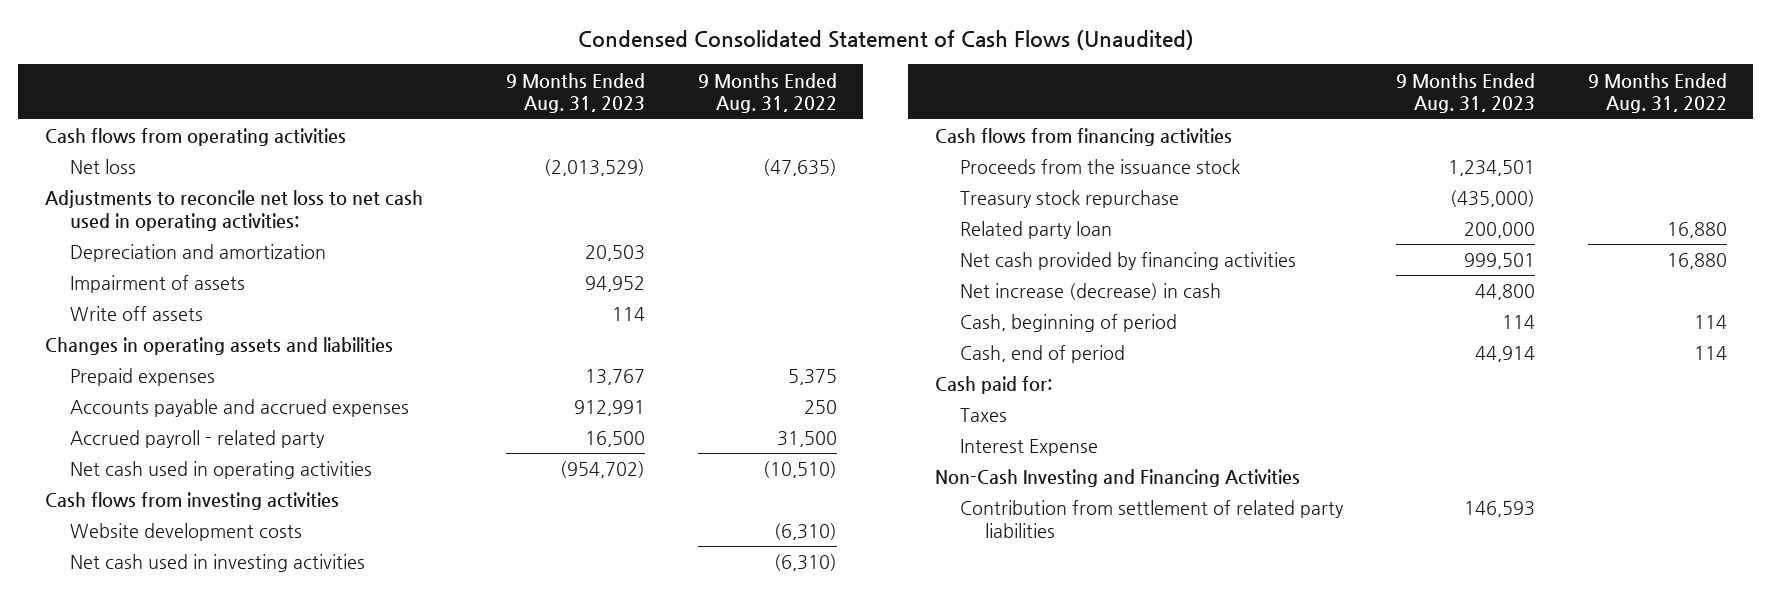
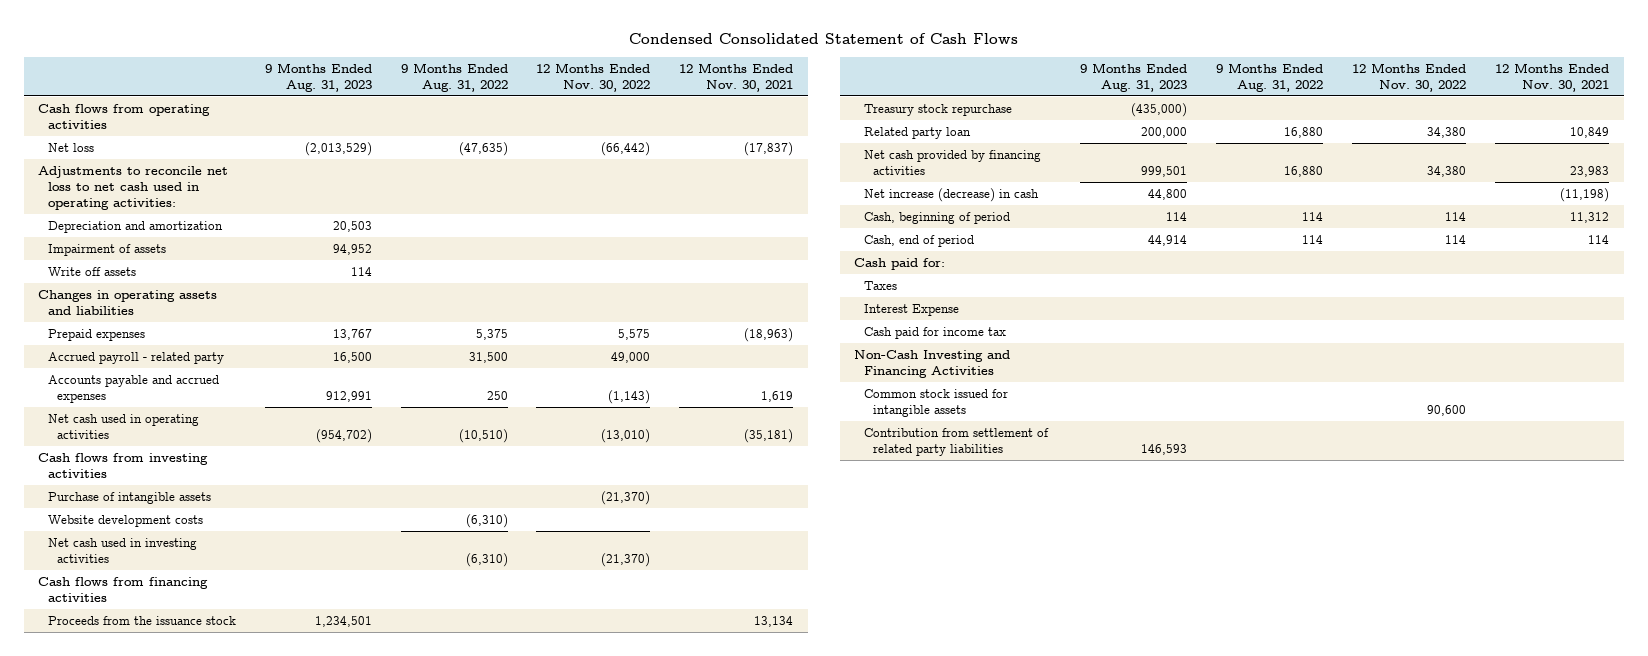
[577,30,1194,51] Condensed Consolidated Statement of Cash Flows (Unaudited) -> [628,32,1018,44] Condensed Consolidated Statement of Cash Flows
none -> [536,62,651,92] 12 Months Ended Nov. 30, 2022
none -> [679,62,794,92] 12 Months Ended Nov. 30, 2021
[69,399,409,418] Accounts payable and accrued expenses -> [47,374,219,403] Accounts payable and accrued expenses
none -> [47,491,211,504] Purchase of intangible assets
none -> [863,326,1006,339] Cash paid for income tax
none -> [863,388,1008,417] Common stock issued for intangible assets

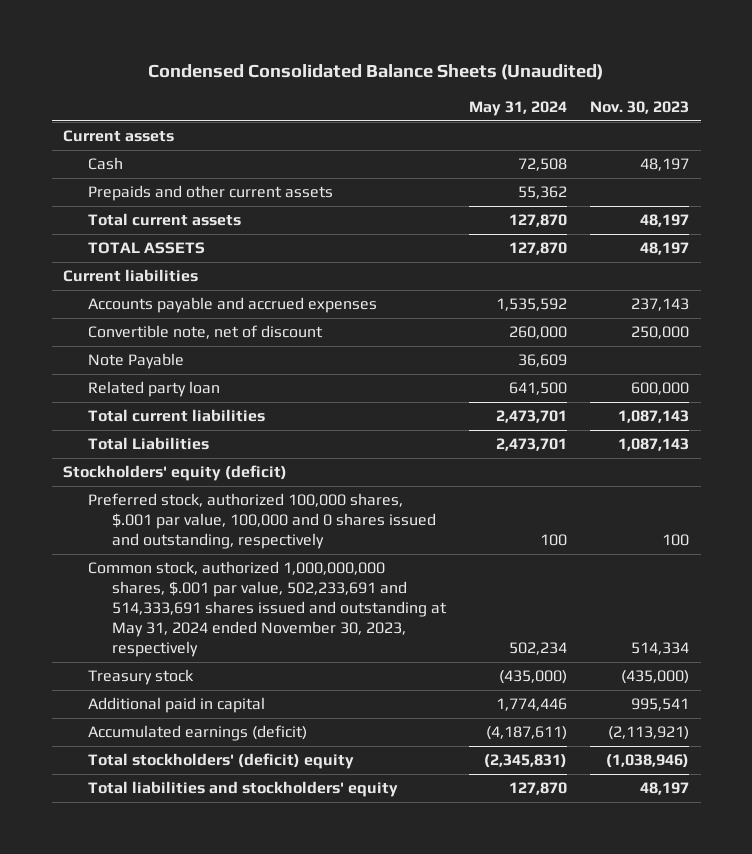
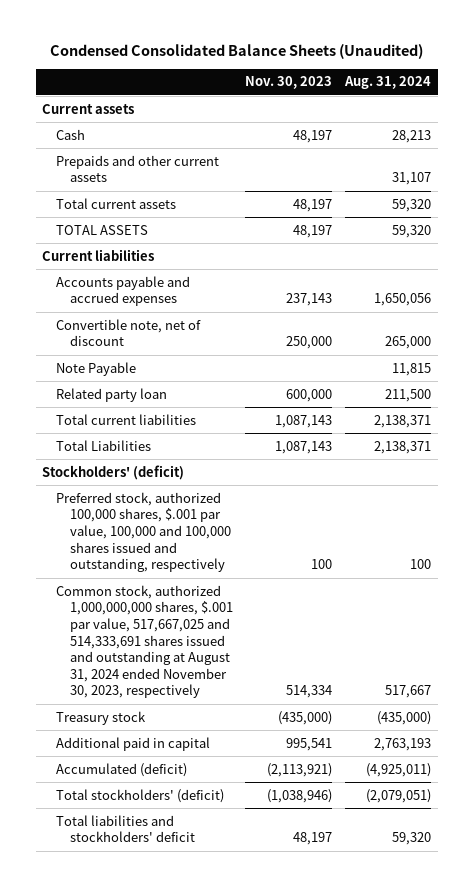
[469,101,568,117] May 31, 2024 -> none
none -> [344,76,432,90] Aug. 31, 2024
[63,465,288,482] Stockholders' equity (deficit) -> [42,464,185,480] Stockholders' (deficit)
[87,493,437,550] Preferred stock, authorized 100,000 shares, $.001 par value, 100,000 and 0 shares issued and outstanding, respectively -> [55,491,231,573] Preferred stock, authorized 100,000 shares, $.001 par value, 100,000 and 100,000 shares issued and outstanding, respectively
[87,561,448,658] Common stock, authorized 1,000,000,000 shares, $.001 par value, 502,233,691 and 514,333,691 shares issued and outstanding at May 31, 2024 ended November 30, 2023, respectively -> [55,584,233,699] Common stock, authorized 1,000,000,000 shares, $.001 par value, 517,667,025 and 514,333,691 shares issued and outstanding at August 31, 2024 ended November 30, 2023, respectively
[87,725,307,742] Accumulated earnings (deficit) -> [55,762,187,777] Accumulated (deficit)
[87,753,354,770] Total stockholders' (deficit) equity -> [55,788,224,803] Total stockholders' (deficit)
[87,781,398,798] Total liabilities and stockholders' equity -> [55,814,195,843] Total liabilities and stockholders' deficit

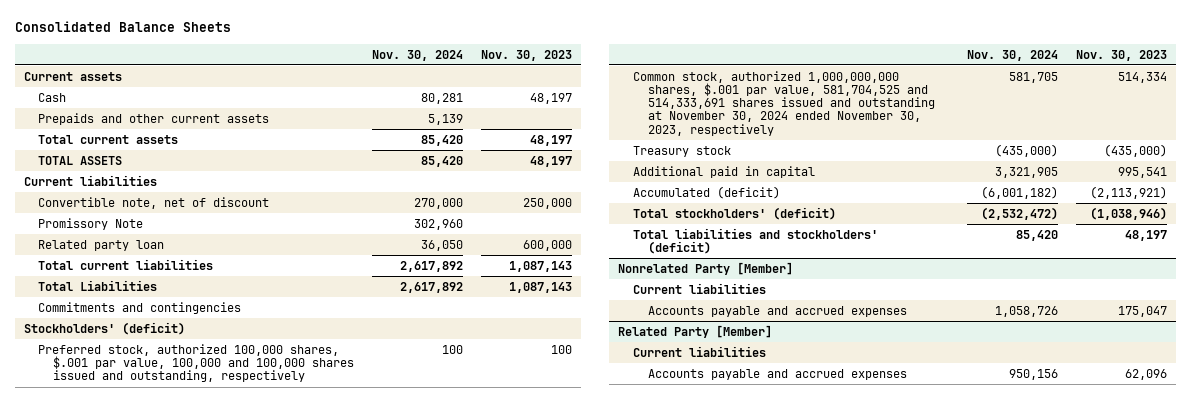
[49,43,423,59] Condensed Consolidated Balance Sheets (Unaudited) -> [14,21,231,33] Consolidated Balance Sheets
[344,76,432,90] Aug. 31, 2024 -> none
none -> [371,49,463,61] Nov. 30, 2024
[55,275,190,307] Accounts payable and accrued expenses -> none
[55,361,136,376] Note Payable -> none
none -> [38,217,144,230] Promissory Note
none -> [38,301,242,314] Commitments and contingencies
[55,584,233,699] Common stock, authorized 1,000,000,000 shares, $.001 par value, 517,667,025 and 514,333,691 shares issued and outstanding at August 31, 2024 ended November 30, 2023, respectively -> [633,70,935,136] Common stock, authorized 1,000,000,000 shares, $.001 par value, 581,704,525 and 514,333,691 shares issued and outstanding at November 30, 2024 ended November 30, 2023, respectively
[55,814,195,843] Total liabilities and stockholders' deficit -> [633,227,879,255] Total liabilities and stockholders' (deficit)
none -> [618,261,794,275] Nonrelated Party [Member]
none -> [633,282,767,294] Current liabilities
none -> [647,305,907,317] Accounts payable and accrued expenses
none -> [618,324,773,338] Related Party [Member]
none -> [633,345,767,357] Current liabilities
none -> [647,368,907,380] Accounts payable and accrued expenses

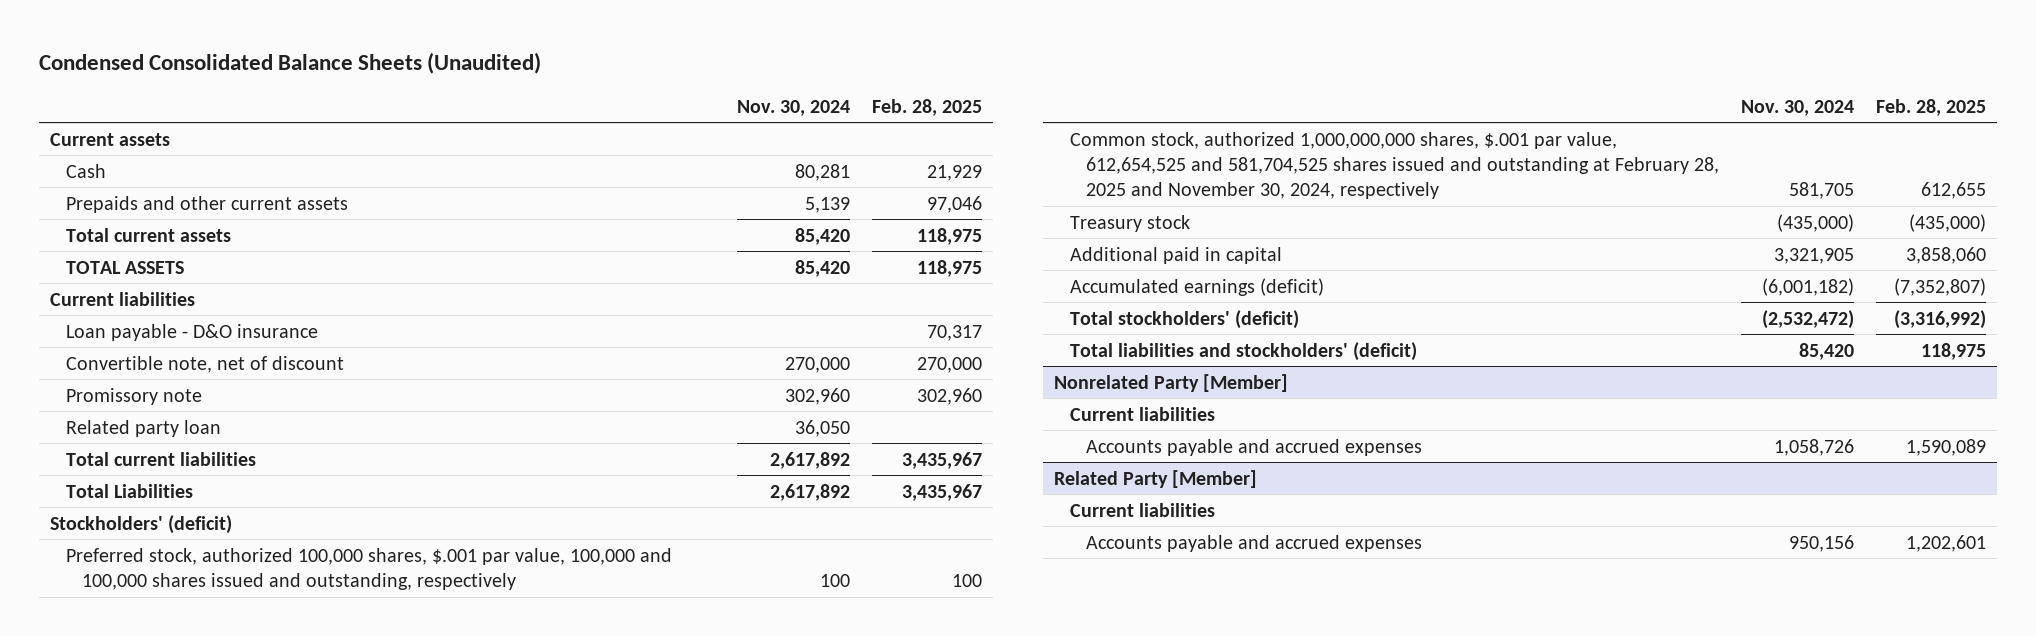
[14,21,231,33] Consolidated Balance Sheets -> [38,51,541,74] Condensed Consolidated Balance Sheets (Unaudited)
[480,49,572,61] Nov. 30, 2023 -> none
none -> [871,98,982,116] Feb. 28, 2025
none -> [65,323,318,341] Loan payable - D&O insurance
[38,217,144,230] Promissory Note -> [65,387,202,405] Promissory note
[38,301,242,314] Commitments and contingencies -> none
[633,70,935,136] Common stock, authorized 1,000,000,000 shares, $.001 par value, 581,704,525 and 514,333,691 shares issued and outstanding at November 30, 2024 ended November 30, 2023, respectively -> [1070,131,1720,200] Common stock, authorized 1,000,000,000 shares, $.001 par value, 612,654,525 and 581,704,525 shares issued and outstanding at February 28, 2025 and November 30, 2024, respectively
[633,185,781,199] Accumulated (deficit) -> [1070,277,1325,296] Accumulated earnings (deficit)

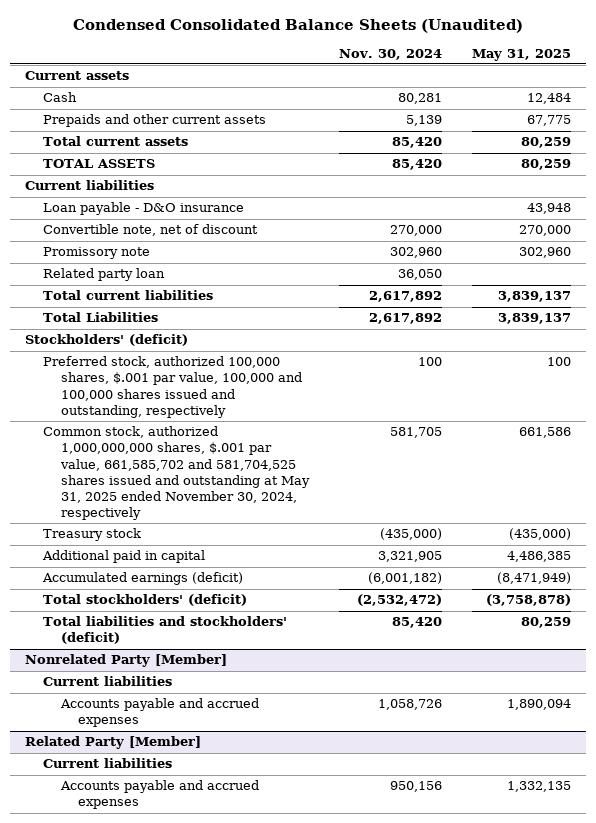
[871,98,982,116] Feb. 28, 2025 -> none
none -> [471,48,571,61] May 31, 2025
[1070,131,1720,200] Common stock, authorized 1,000,000,000 shares, $.001 par value, 612,654,525 and 581,704,525 shares issued and outstanding at February 28, 2025 and November 30, 2024, respectively -> [42,426,310,520] Common stock, authorized 1,000,000,000 shares, $.001 par value, 661,585,702 and 581,704,525 shares issued and outstanding at May 31, 2025 ended November 30, 2024, respectively

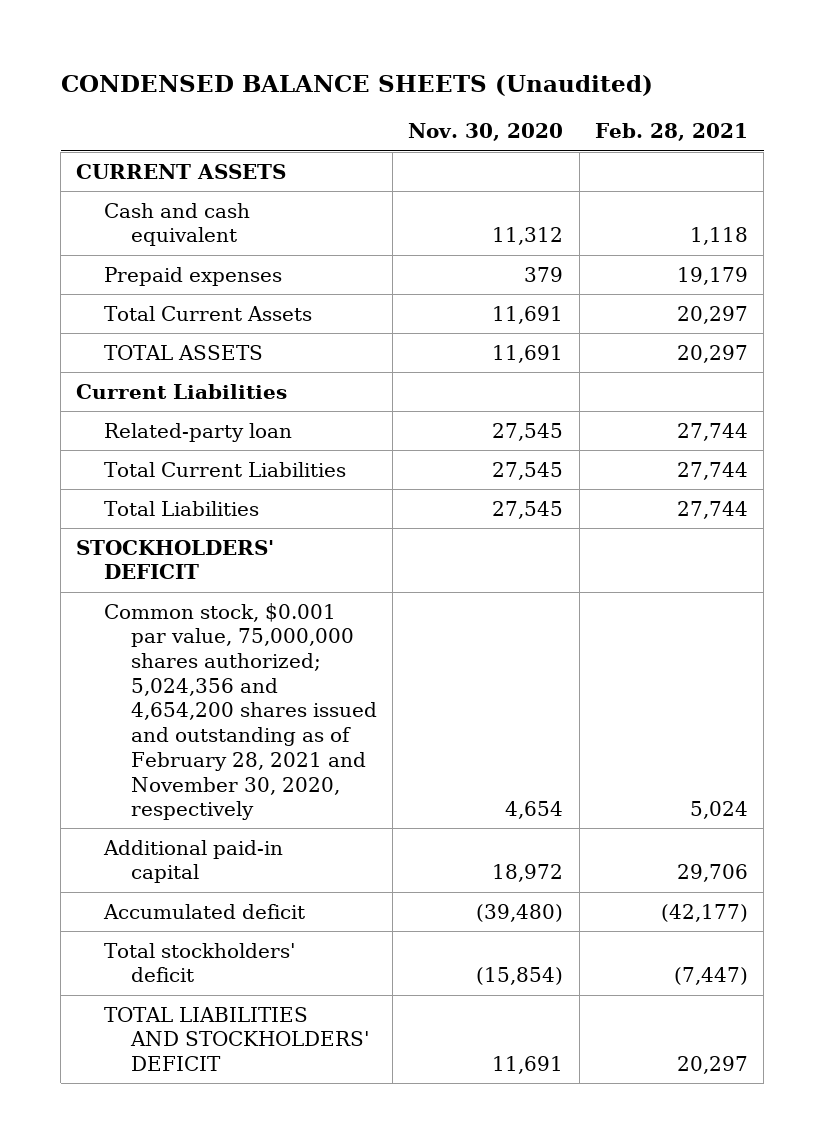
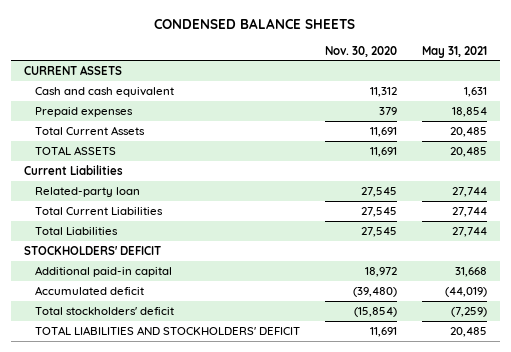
[60,74,653,96] CONDENSED BALANCE SHEETS (Unaudited) -> [154,17,356,29] CONDENSED BALANCE SHEETS
[594,123,748,142] Feb. 28, 2021 -> none
none -> [422,45,488,58] May 31, 2021
[103,602,377,821] Common stock, $0.001 par value, 75,000,000 shares authorized; 5,024,356 and 4,654,200 shares issued and outstanding as of February 28, 2021 and November 30, 2020, respectively -> none

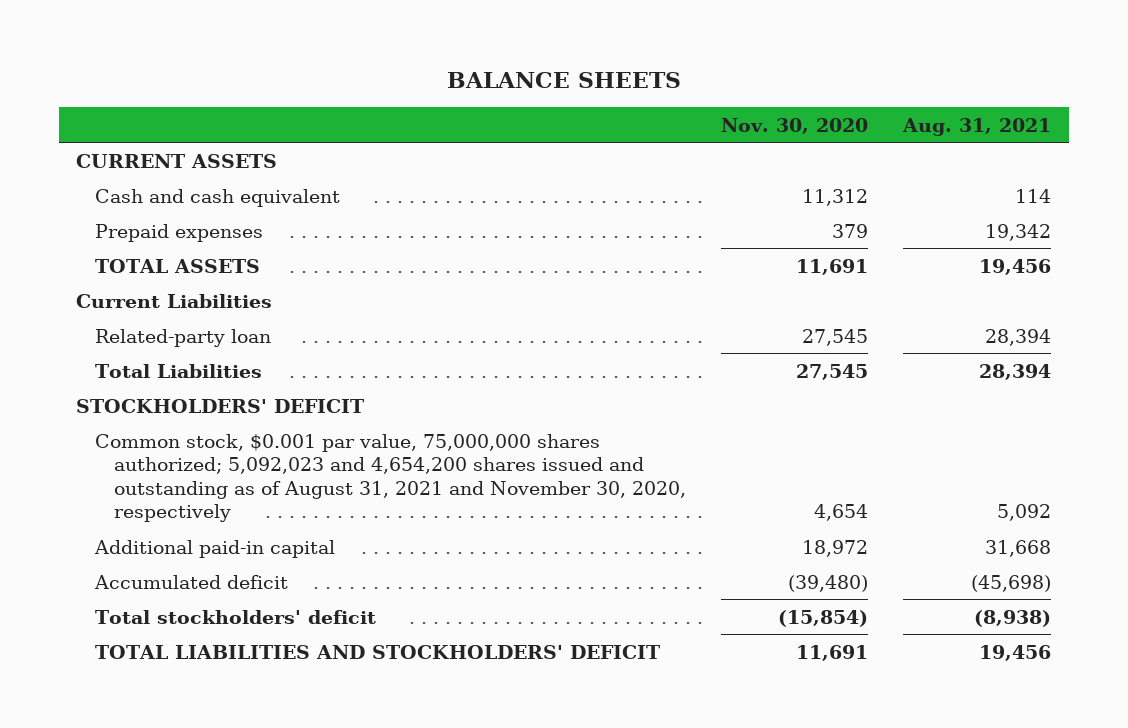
[154,17,356,29] CONDENSED BALANCE SHEETS -> [446,72,681,89] BALANCE SHEETS
[422,45,488,58] May 31, 2021 -> none
none -> [902,117,1052,136] Aug. 31, 2021
[34,125,145,135] Total Current Assets -> none
[34,206,163,215] Total Current Liabilities -> none
none -> [95,433,686,523] Common stock, $0.001 par value, 75,000,000 shares authorized; 5,092,023 and 4,654,200 shares issued and outstanding as of August 31, 2021 and November 30, 2020, respectively

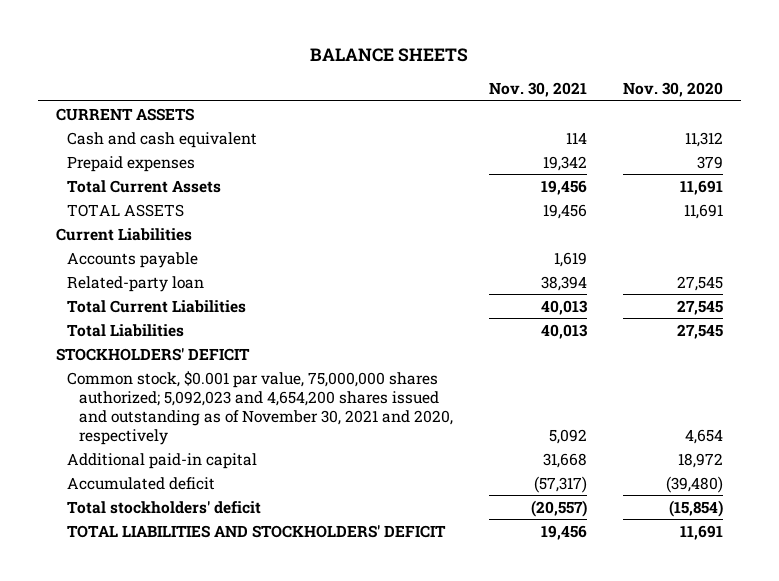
[902,117,1052,136] Aug. 31, 2021 -> none
none -> [489,82,588,98] Nov. 30, 2021
none -> [67,179,222,193] Total Current Assets
none -> [67,251,199,268] Accounts payable
none -> [67,299,247,313] Total Current Liabilities
[95,433,686,523] Common stock, $0.001 par value, 75,000,000 shares authorized; 5,092,023 and 4,654,200 shares issued and outstanding as of August 31, 2021 and November 30, 2020, respectively -> [67,370,454,445] Common stock, $0.001 par value, 75,000,000 shares authorized; 5,092,023 and 4,654,200 shares issued and outstanding as of November 30, 2021 and 2020, respectively

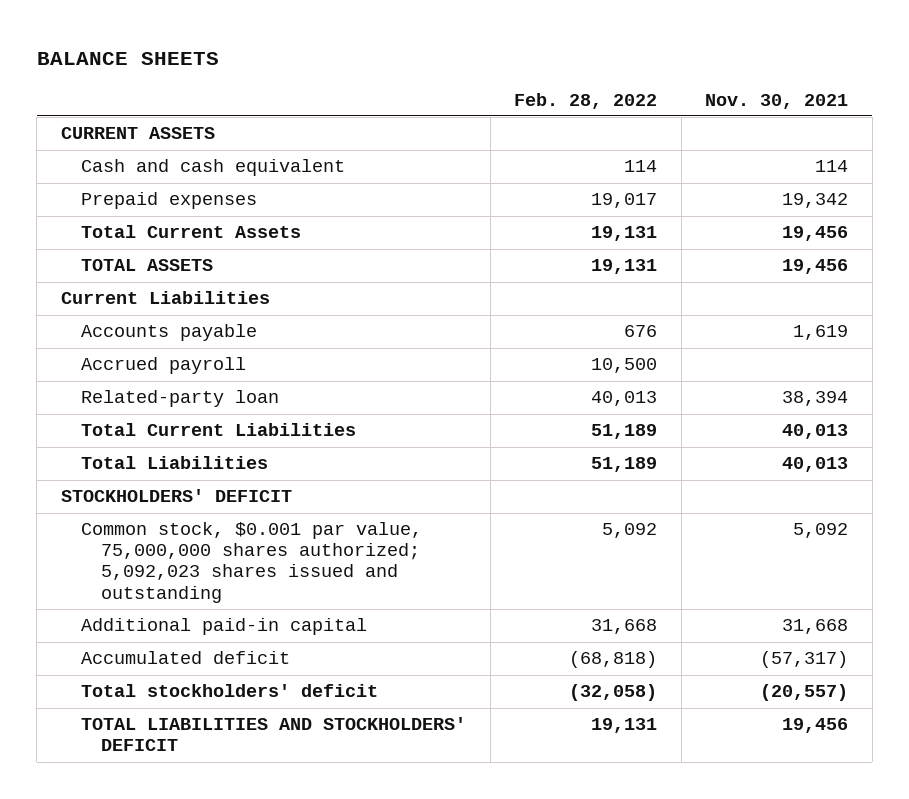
[623,82,724,98] Nov. 30, 2020 -> none
none -> [514,92,658,109] Feb. 28, 2022
none -> [80,357,246,375] Accrued payroll
[67,370,454,445] Common stock, $0.001 par value, 75,000,000 shares authorized; 5,092,023 and 4,654,200 shares issued and outstanding as of November 30, 2021 and 2020, respectively -> [80,522,422,603] Common stock, $0.001 par value, 75,000,000 shares authorized; 5,092,023 shares issued and outstanding

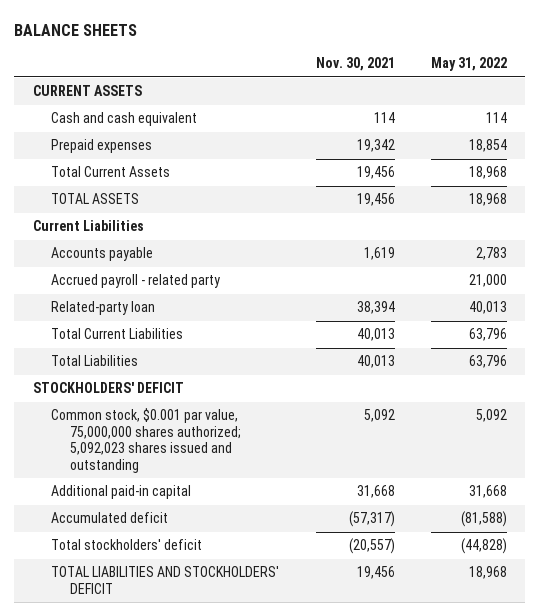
[514,92,658,109] Feb. 28, 2022 -> none
none -> [431,57,508,72] May 31, 2022
[80,357,246,375] Accrued payroll -> [51,274,221,289] Accrued payroll - related party

